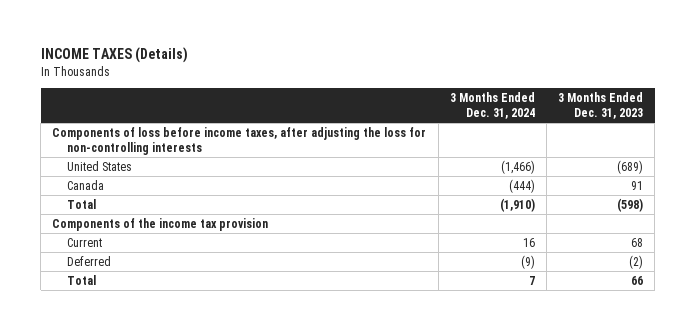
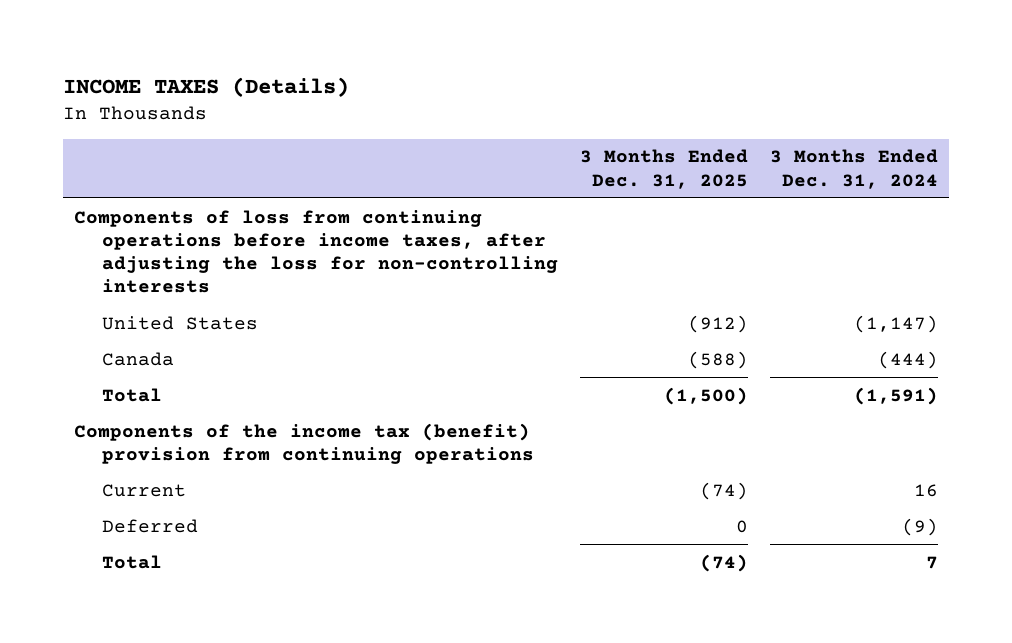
[558,92,644,120] 3 Months Ended Dec. 31, 2023 -> none
none -> [580,149,749,189] 3 Months Ended Dec. 31, 2025
[52,126,427,155] Components of loss before income taxes, after adjusting the loss for non-controlling interests -> [73,209,559,294] Components of loss from continuing operations before income taxes, after adjusting the loss for non-controlling interests
[500,159,535,174] (1,466) -> [854,314,939,333] (1,147)
[499,197,535,212] (1,910) -> [854,386,939,405] (1,591)
[52,217,269,231] Components of the income tax provision -> [73,422,535,464] Components of the income tax (benefit) provision from continuing operations

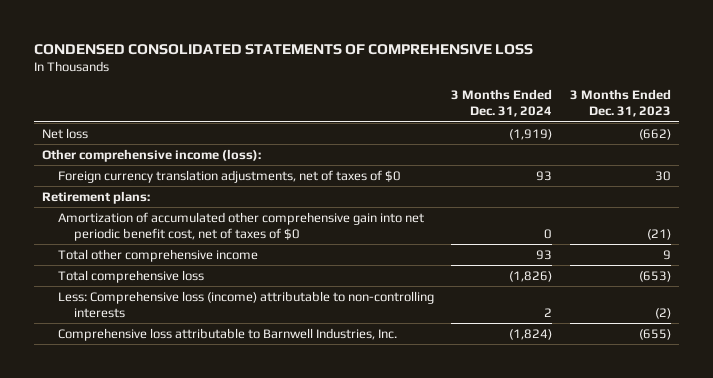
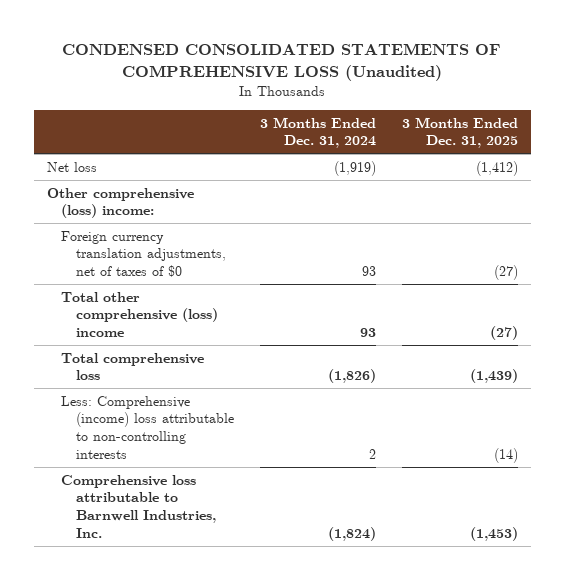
[33,43,533,55] CONDENSED CONSOLIDATED STATEMENTS OF COMPREHENSIVE LOSS -> [62,43,502,82] CONDENSED CONSOLIDATED STATEMENTS OF COMPREHENSIVE LOSS (Unaudited)
[569,89,671,118] 3 Months Ended Dec. 31, 2023 -> none
none -> [401,116,518,149] 3 Months Ended Dec. 31, 2025
[42,148,262,162] Other comprehensive income (loss): -> [46,187,194,219] Other comprehensive (loss) income:
[42,190,151,204] Retirement plans: -> none
[58,211,425,242] Amortization of accumulated other comprehensive gain into net periodic benefit cost, net of taxes of $0 -> none
[58,248,259,262] Total other comprehensive income -> [61,291,218,337] Total other comprehensive (loss) income
[58,290,435,319] Less: Comprehensive loss (income) attributable to non-controlling interests -> [61,395,234,459] Less: Comprehensive (income) loss attributable to non-controlling interests

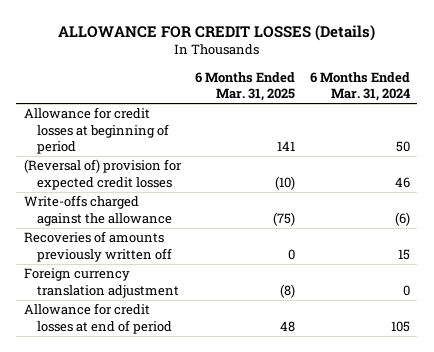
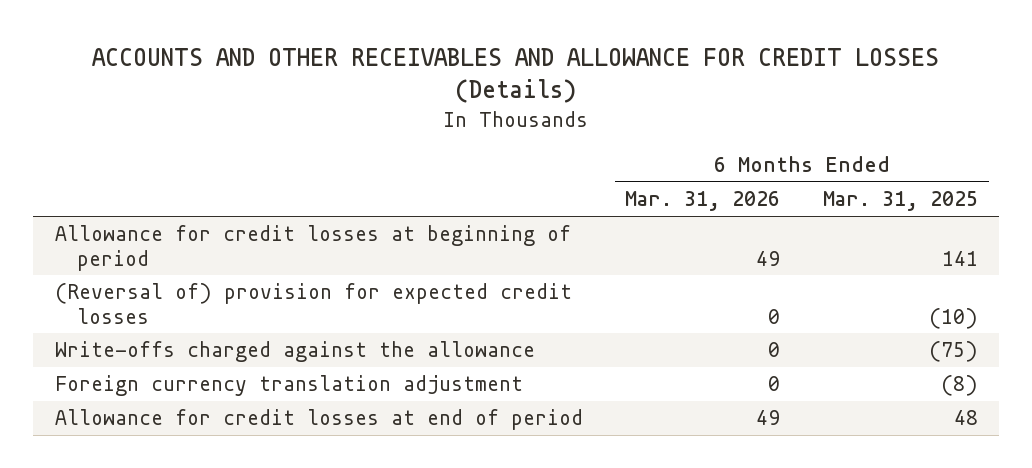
[57,24,375,41] ALLOWANCE FOR CREDIT LOSSES (Details) -> [92,47,940,104] ACCOUNTS AND OTHER RECEIVABLES AND ALLOWANCE FOR CREDIT LOSSES (Details)
[309,72,410,102] 6 Months Ended Mar. 31, 2024 -> none
none -> [625,191,781,212] Mar. 31, 2026
[23,231,173,262] Recoveries of amounts previously written off -> none

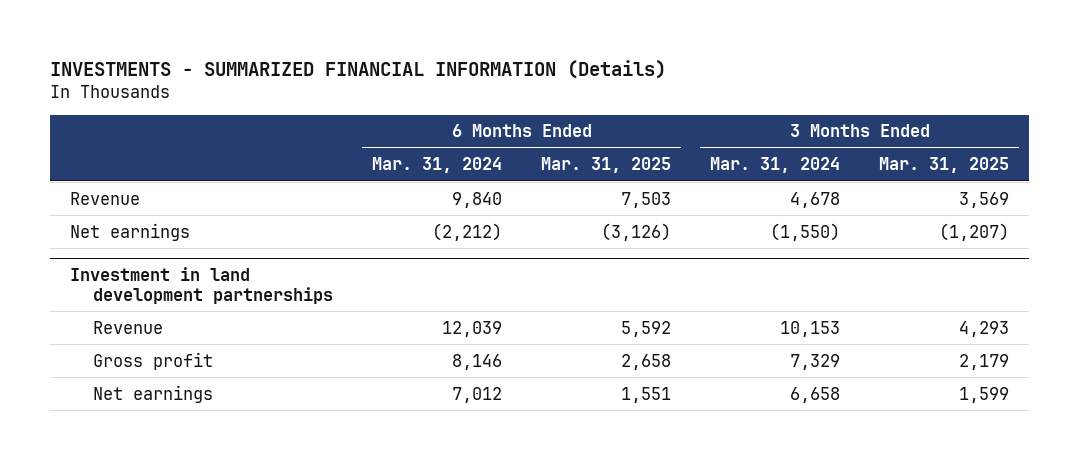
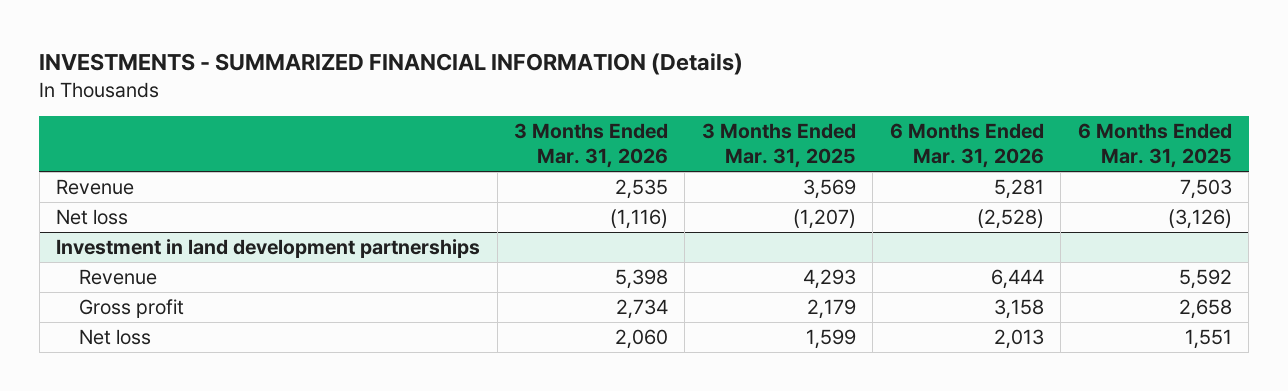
[371,157,502,174] Mar. 31, 2024 -> none
[710,157,841,174] Mar. 31, 2024 -> none
none -> [513,123,668,169] 3 Months Ended Mar. 31, 2026
none -> [889,123,1044,169] 6 Months Ended Mar. 31, 2026
[69,222,190,241] Net earnings -> [56,209,129,226] Net loss
[92,384,213,403] Net earnings -> [79,329,152,346] Net loss

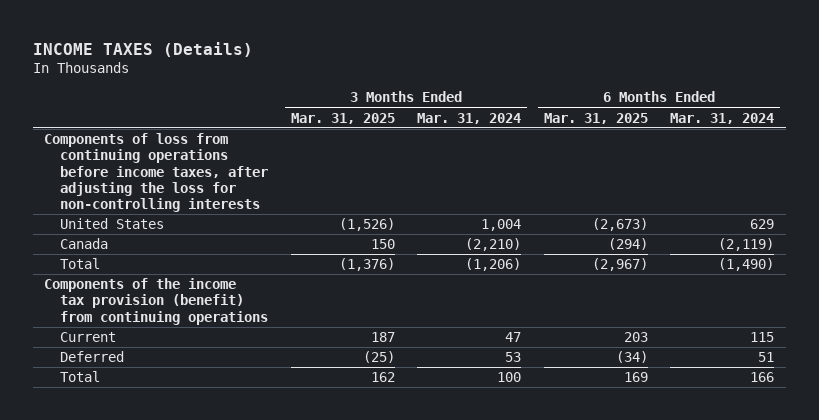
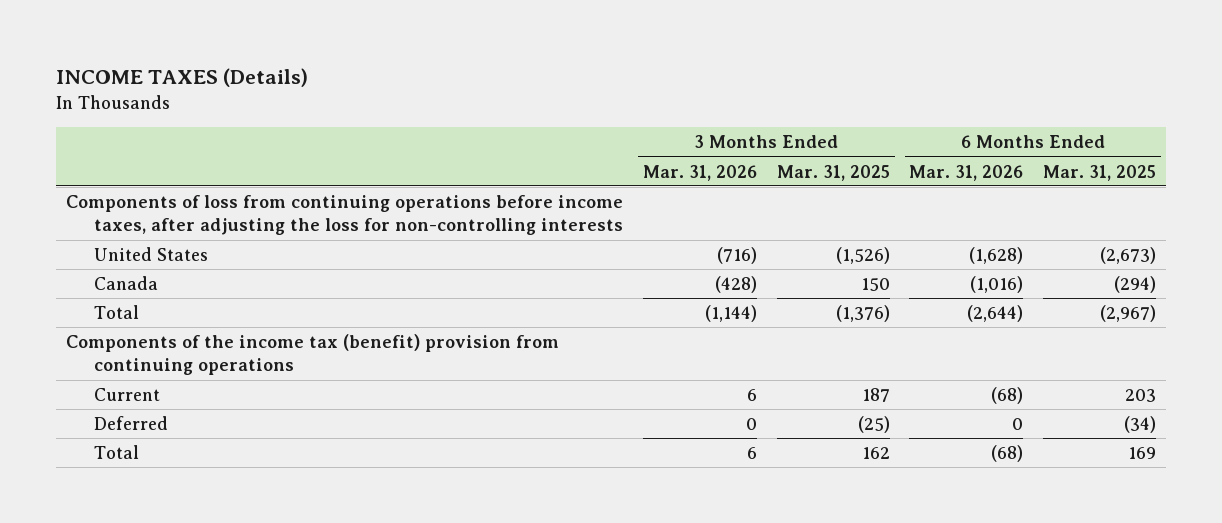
[417,112,522,124] Mar. 31, 2024 -> none
[670,112,775,124] Mar. 31, 2024 -> none
none -> [642,164,757,181] Mar. 31, 2026
none -> [909,164,1024,181] Mar. 31, 2026
[44,278,268,325] Components of the income tax provision (benefit) from continuing operations -> [65,333,559,376] Components of the income tax (benefit) provision from continuing operations

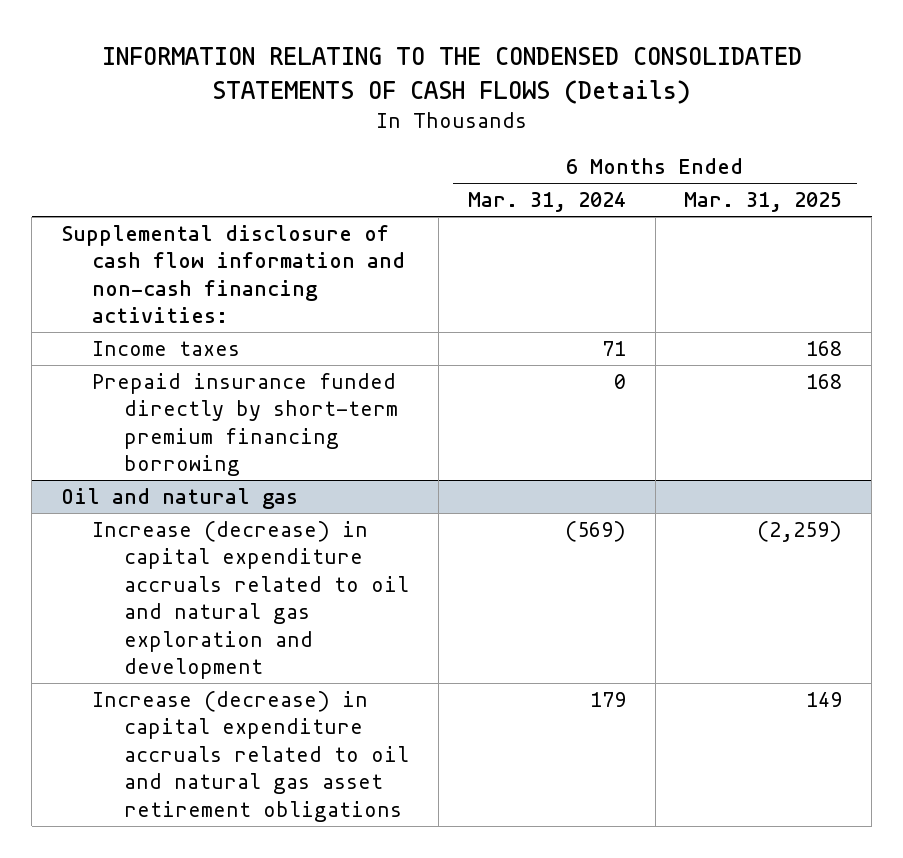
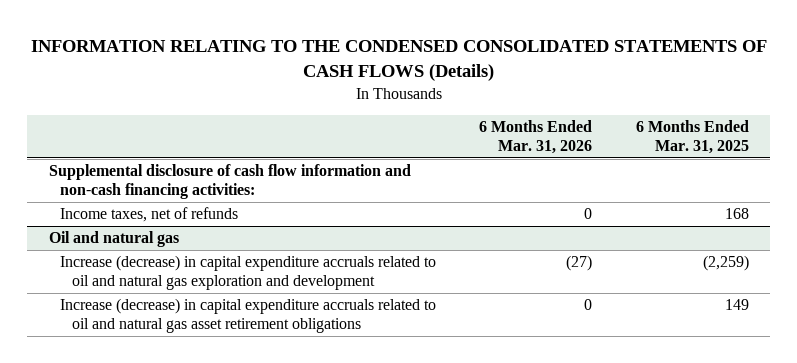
[467,192,626,213] Mar. 31, 2024 -> none
none -> [479,119,593,155] 6 Months Ended Mar. 31, 2026
[92,373,398,477] Prepaid insurance funded directly by short-term premium financing borrowing -> none
[92,341,241,357] Income taxes -> [60,207,239,223] Income taxes, net of refunds

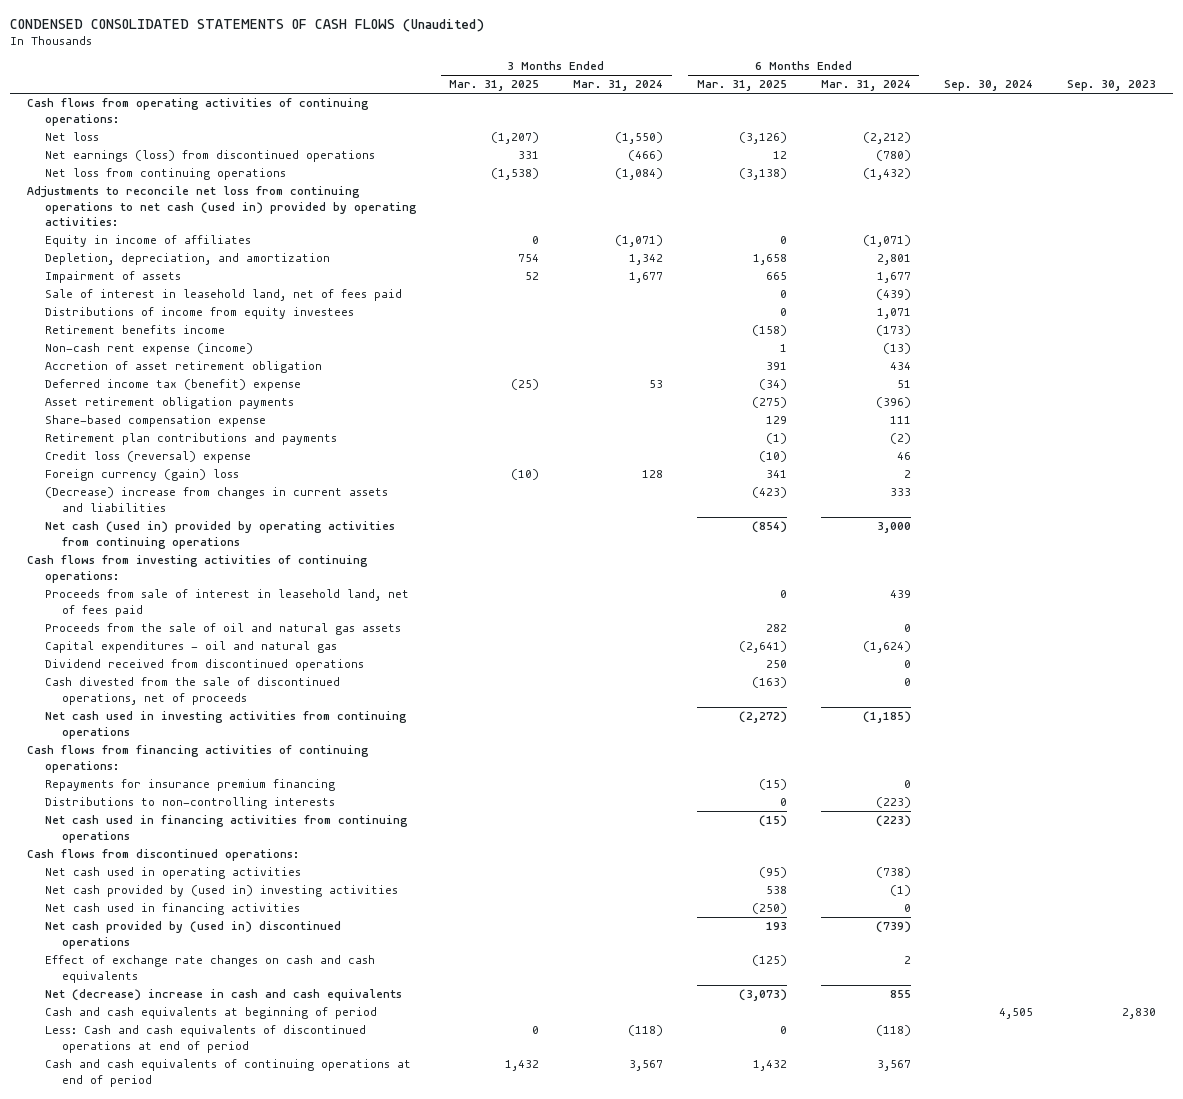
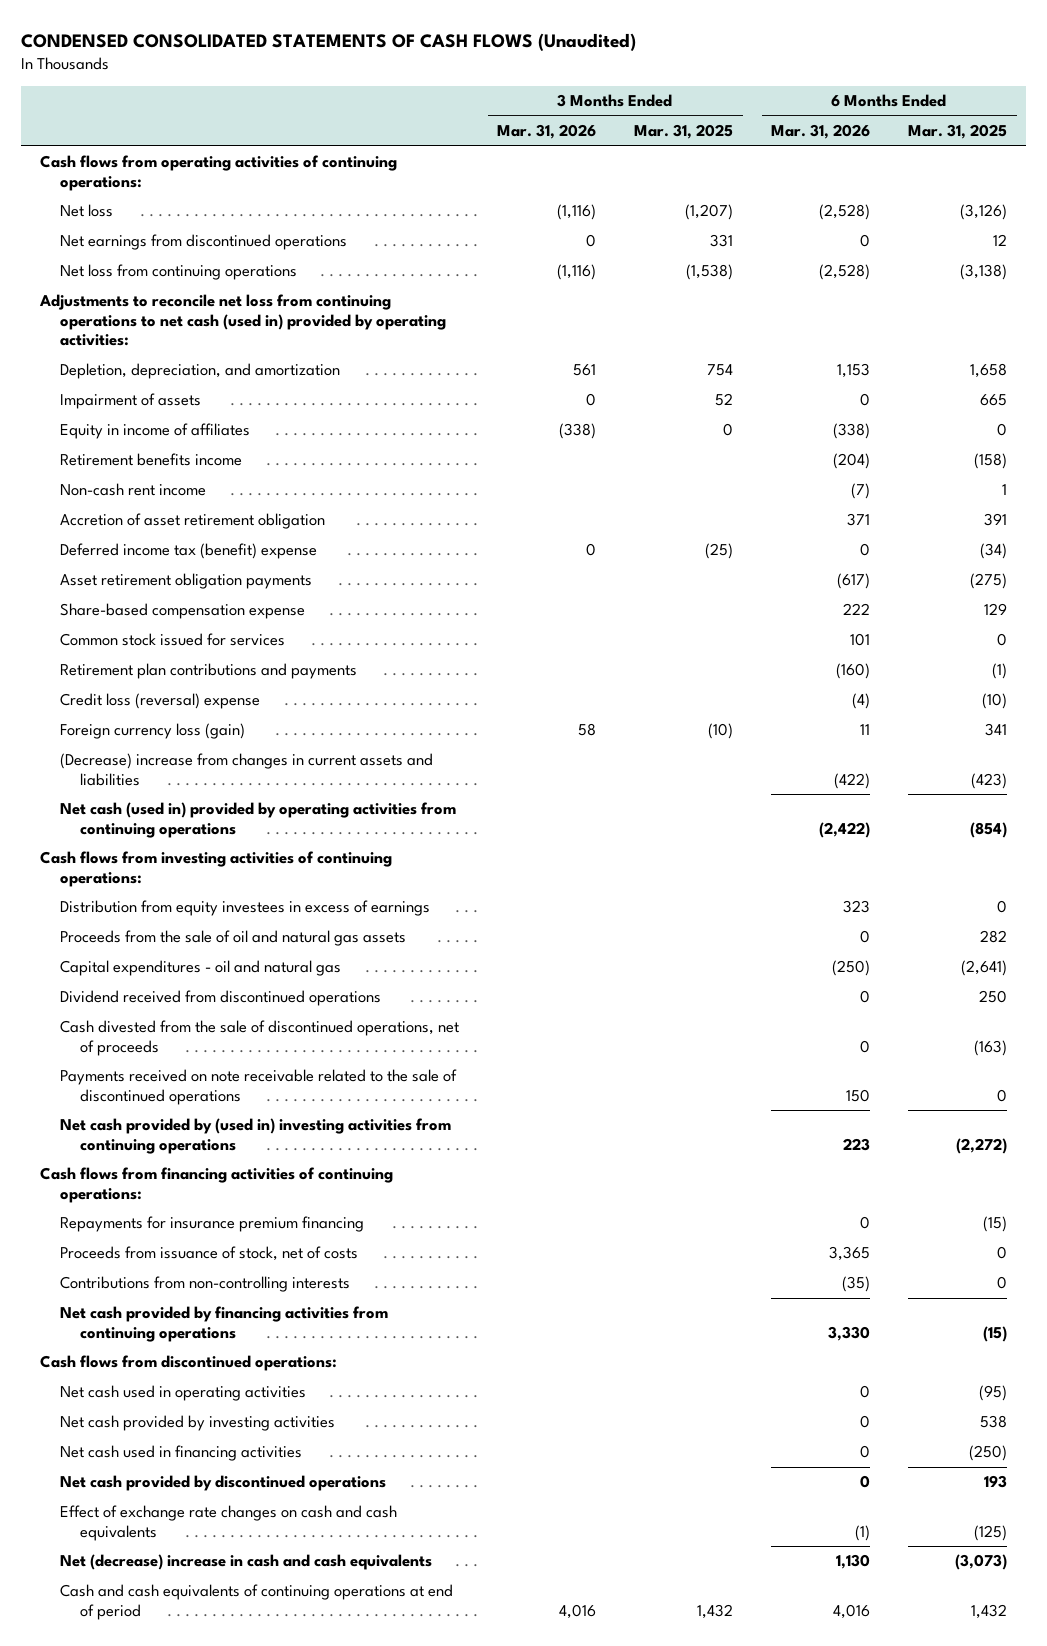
[573,80,664,92] Mar. 31, 2024 -> none
[820,80,911,92] Mar. 31, 2024 -> none
[944,80,1034,92] Sep. 30, 2024 -> none
[1067,80,1157,92] Sep. 30, 2023 -> none
none -> [497,124,597,140] Mar. 31, 2026
none -> [771,124,871,140] Mar. 31, 2026
[44,150,375,163] Net earnings (loss) from discontinued operations -> [59,234,347,251] Net earnings from discontinued operations
[44,289,402,302] Sale of interest in leasehold land, net of fees paid -> none
[44,307,354,320] Distributions of income from equity investees -> none
[44,235,251,248] Equity in income of affiliates -> [59,423,250,440] Equity in income of affiliates
[44,343,253,356] Non-cash rent expense (income) -> [59,483,206,497] Non-cash rent income
none -> [59,633,285,647] Common stock issued for services
[44,469,239,482] Foreign currency (gain) loss -> [59,723,245,740] Foreign currency loss (gain)
[44,589,409,617] Proceeds from sale of interest in leasehold land, net of fees paid -> none
none -> [59,900,430,917] Distribution from equity investees in excess of earnings
none -> [59,1069,457,1105] Payments received on note receivable related to the sale of discontinued operations
[44,711,407,739] Net cash used in investing activities from continuing operations -> [59,1118,451,1154] Net cash provided by (used in) investing activities from continuing operations
[44,797,335,810] Distributions to non-controlling interests -> none
none -> [59,1246,358,1262] Proceeds from issuance of stock, net of costs
none -> [59,1276,350,1293] Contributions from non-controlling interests
[44,815,408,843] Net cash used in financing activities from continuing operations -> [59,1306,388,1342] Net cash provided by financing activities from continuing operations
[44,885,398,898] Net cash provided by (used in) investing activities -> [59,1415,335,1432] Net cash provided by investing activities
[44,921,341,949] Net cash provided by (used in) discontinued operations -> [59,1475,386,1492] Net cash provided by discontinued operations
[44,1007,377,1020] Cash and cash equivalents at beginning of period -> none
[44,1025,366,1053] Less: Cash and cash equivalents of discontinued operations at end of period -> none

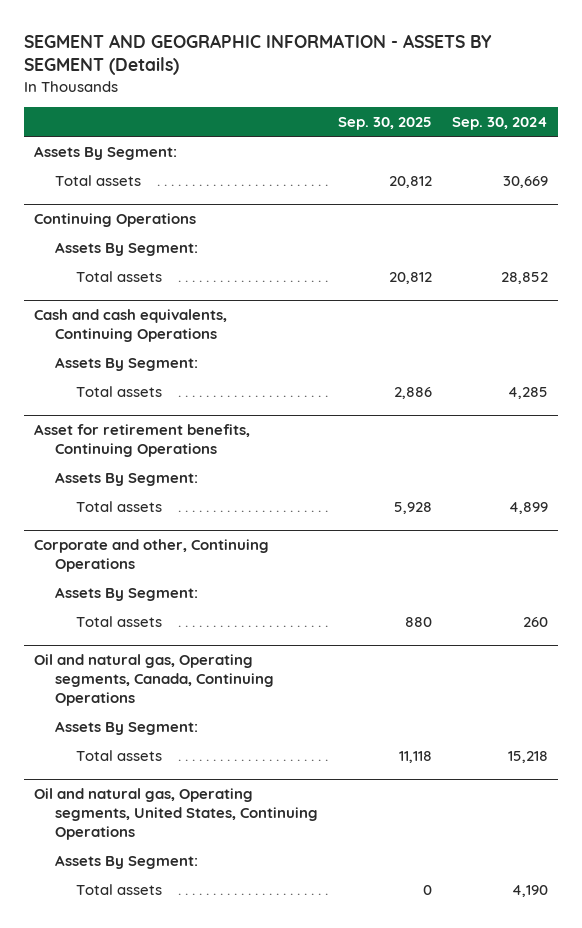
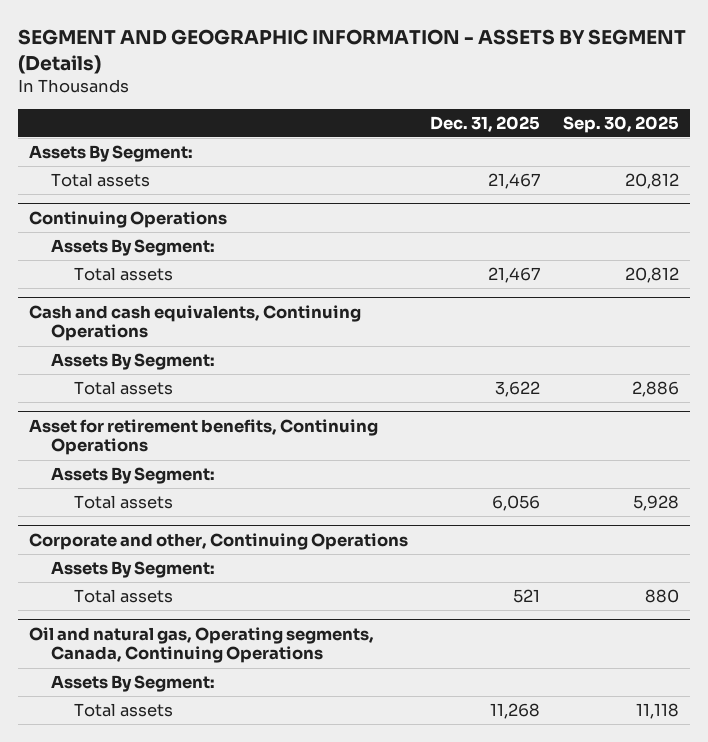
[451,117,548,131] Sep. 30, 2024 -> none
none -> [430,115,541,132] Dec. 31, 2025
[34,788,319,840] Oil and natural gas, Operating segments, United States, Continuing Operations -> none
[55,854,199,869] Assets By Segment: -> none
[76,883,163,895] Total assets -> none

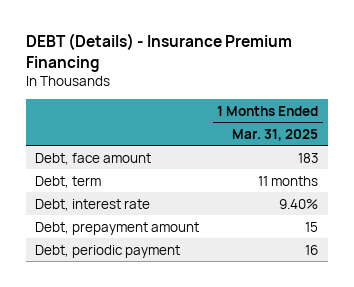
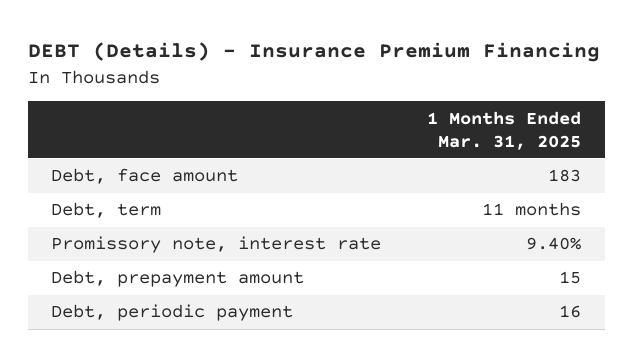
[35,198,151,211] Debt, interest rate -> [51,236,382,254] Promissory note, interest rate

